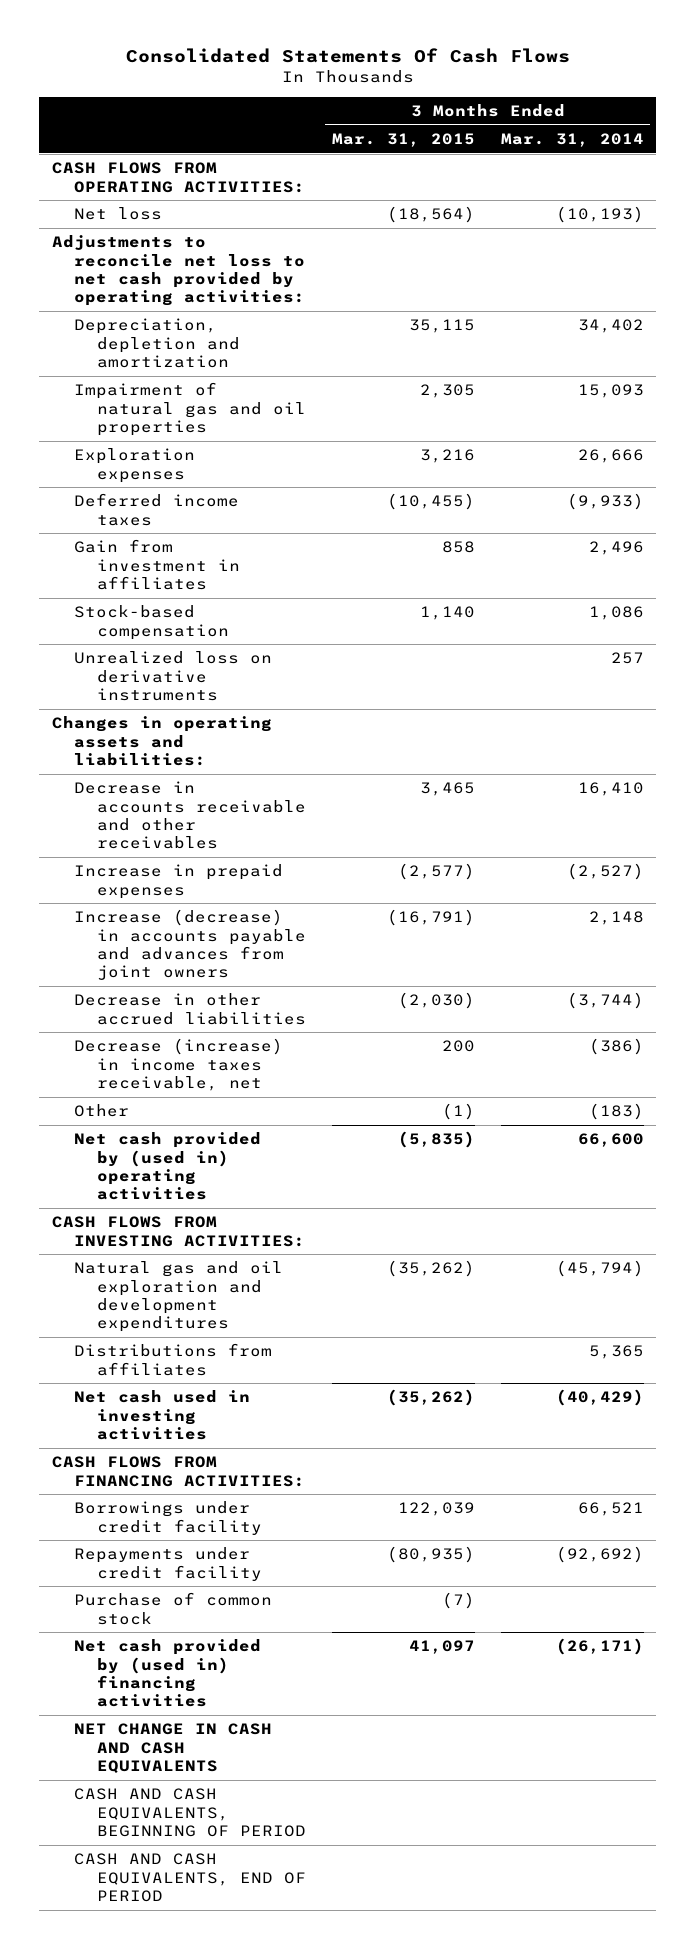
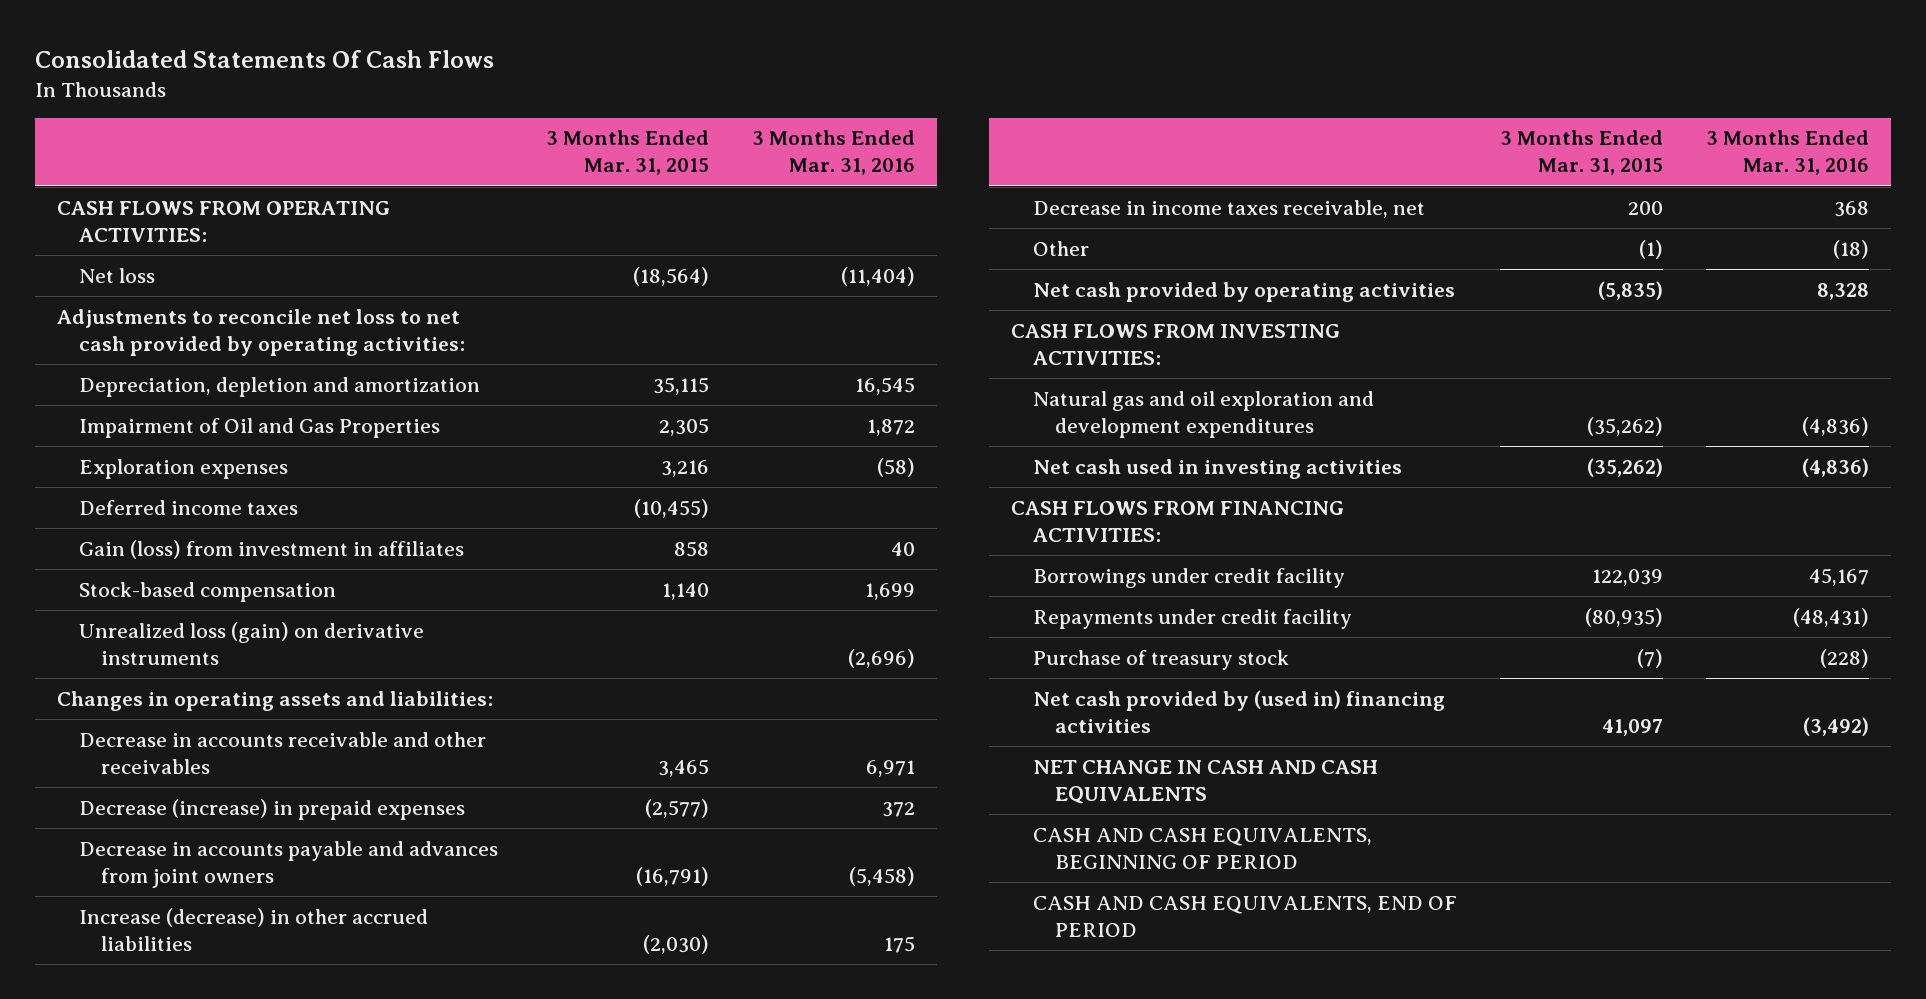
[500,132,644,147] Mar. 31, 2014 -> none
none -> [752,130,916,176] 3 Months Ended Mar. 31, 2016
[74,382,307,437] Impairment of natural gas and oil properties -> [78,417,440,438] Impairment of Oil and Gas Properties
[74,539,241,591] Gain from investment in affiliates -> [78,539,464,559] Gain (loss) from investment in affiliates
[74,651,273,702] Unrealized loss on derivative instruments -> [78,621,424,665] Unrealized loss (gain) on derivative instruments
[74,864,284,899] Increase in prepaid expenses -> [78,798,465,820] Decrease (increase) in prepaid expenses
[74,909,307,981] Increase (decrease) in accounts payable and advances from joint owners -> [78,840,498,888] Decrease in accounts payable and advances from joint owners
[74,993,307,1025] Decrease in other accrued liabilities -> [78,907,428,951] Increase (decrease) in other accrued liabilities
[74,1038,284,1092] Decrease (increase) in income taxes receivable, net -> [1032,199,1425,218] Decrease in income taxes receivable, net
[74,1132,262,1201] Net cash provided by (used in) operating activities -> [1032,281,1455,302] Net cash provided by operating activities
[74,1343,273,1376] Distributions from affiliates -> none
[74,1592,273,1625] Purchase of common stock -> [1032,649,1289,670] Purchase of treasury stock

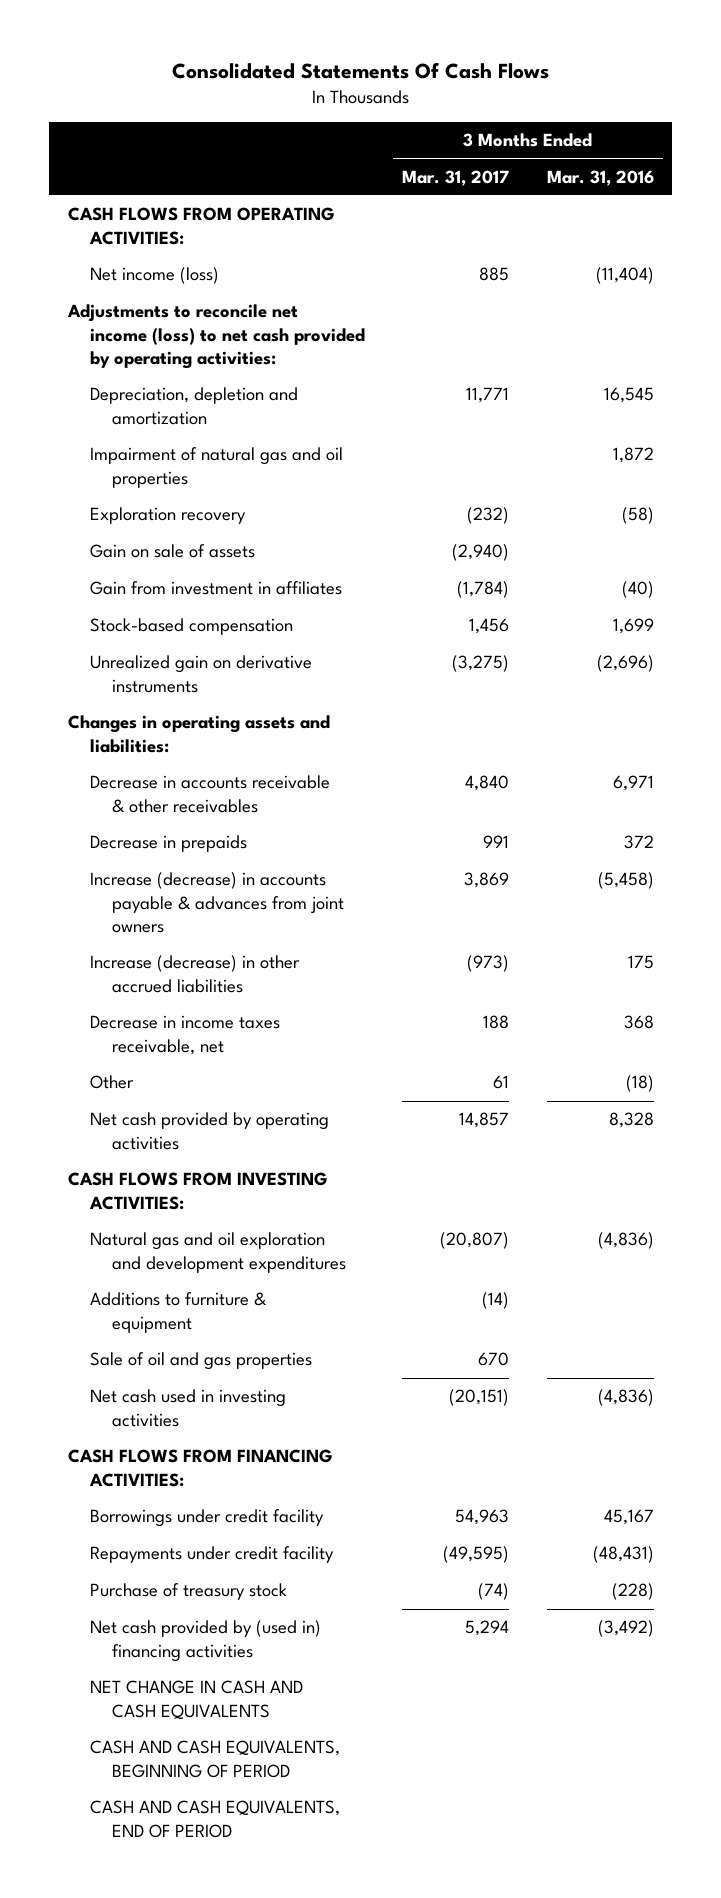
[545,130,709,176] 3 Months Ended Mar. 31, 2015 -> none
none -> [402,169,510,186] Mar. 31, 2017
[78,267,155,283] Net loss -> [89,267,219,285] Net income (loss)
[56,308,465,356] Adjustments to reconcile net loss to net cash provided by operating activities: -> [66,304,365,369] Adjustments to reconcile net income (loss) to net cash provided by operating activities:
[78,458,288,479] Exploration expenses -> none
[78,499,298,515] Deferred income taxes -> none
[78,417,440,438] Impairment of Oil and Gas Properties -> [89,447,343,488] Impairment of natural gas and oil properties
none -> [89,507,246,525] Exploration recovery
none -> [89,544,255,559] Gain on sale of assets
[78,539,464,559] Gain (loss) from investment in affiliates -> [89,581,342,596] Gain from investment in affiliates
[891,541,916,556] 40 -> [621,581,654,599] (40)
[78,621,424,665] Unrealized loss (gain) on derivative instruments -> [89,655,312,693] Unrealized gain on derivative instruments
[78,731,486,774] Decrease in accounts receivable and other receivables -> [89,775,330,813] Decrease in accounts receivable & other receivables
[78,798,465,820] Decrease (increase) in prepaid expenses -> [89,835,247,853] Decrease in prepaids
[78,840,498,888] Decrease in accounts payable and advances from joint owners -> [89,872,344,933] Increase (decrease) in accounts payable & advances from joint owners
none -> [89,1292,267,1333] Additions to furniture & equipment
none -> [89,1352,312,1371] Sale of oil and gas properties

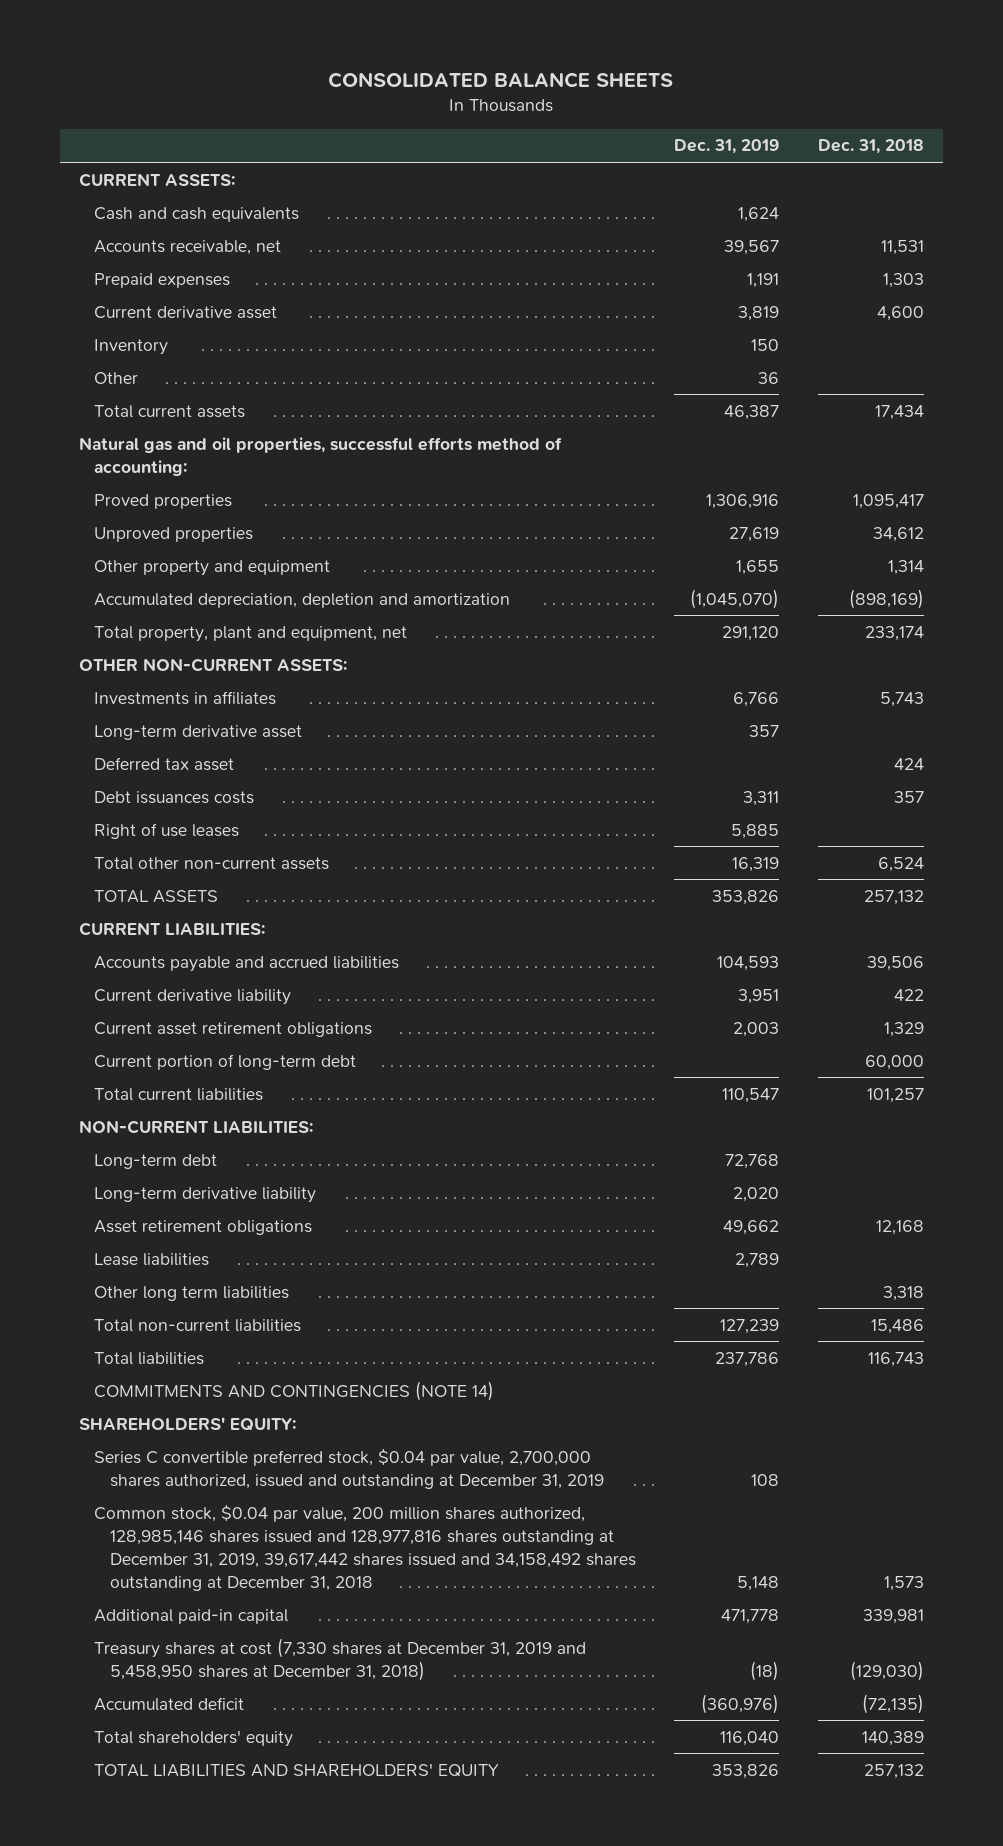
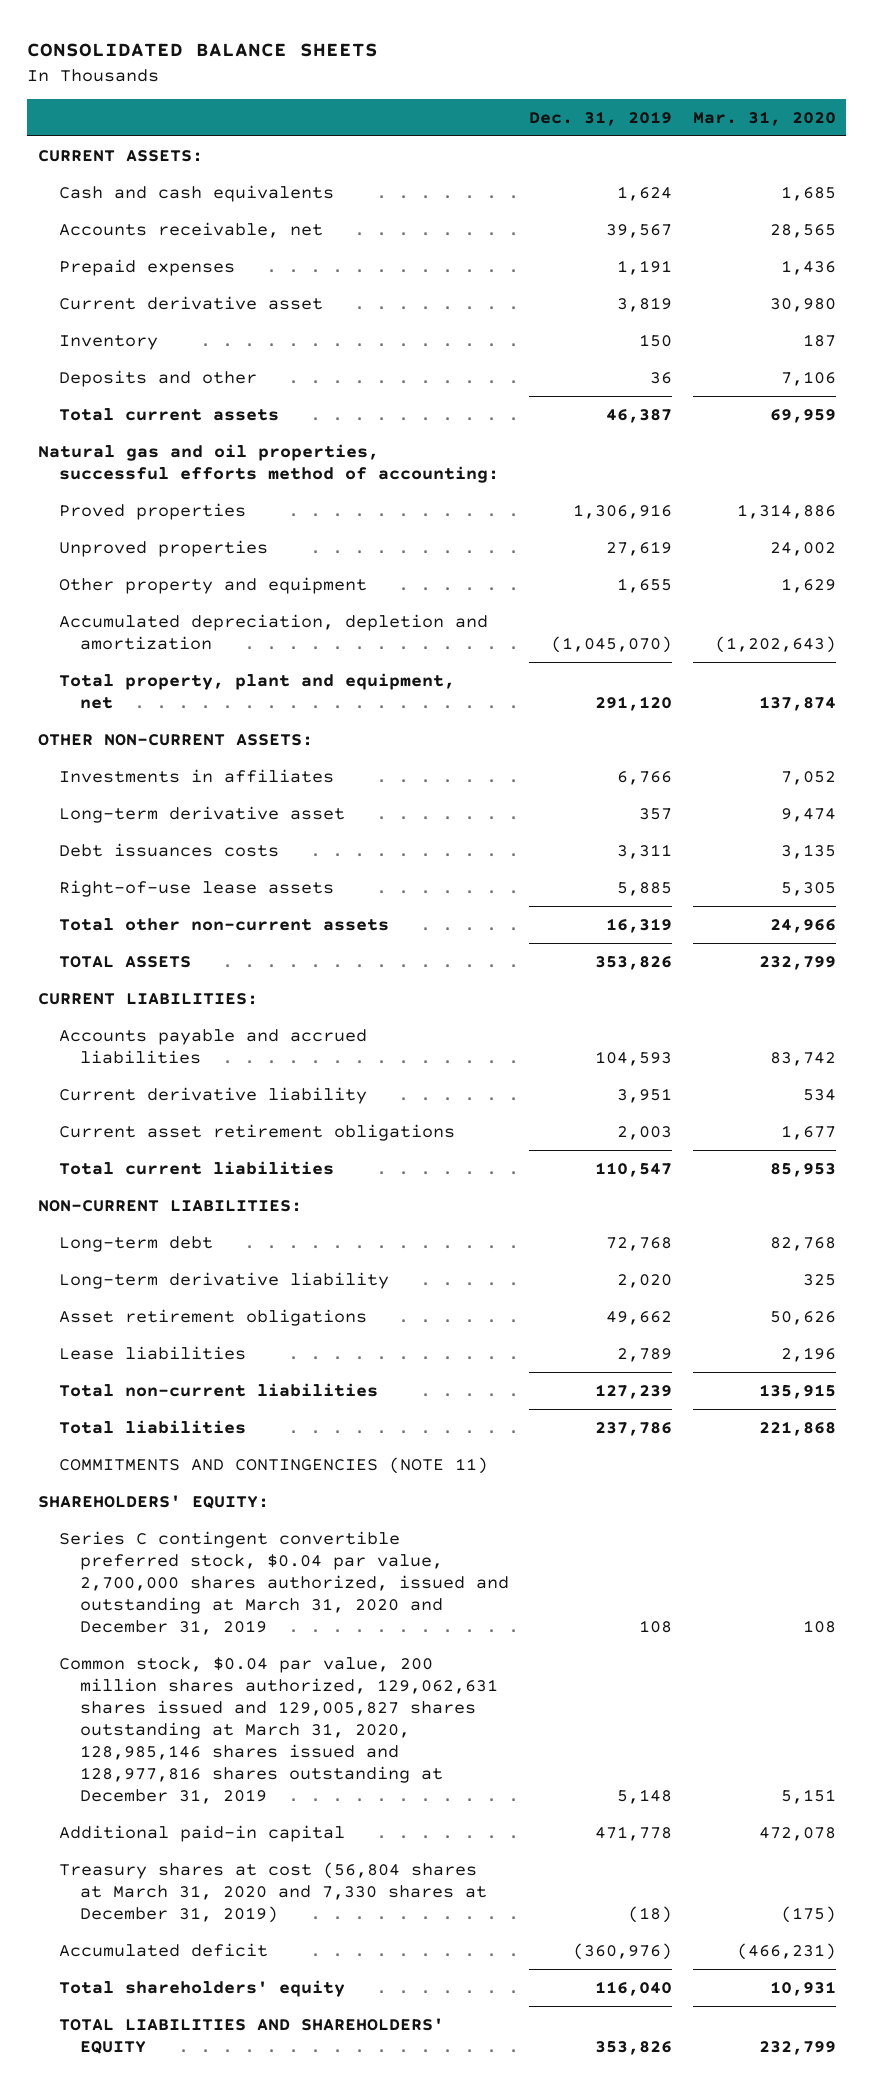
[817,139,924,155] Dec. 31, 2018 -> none
none -> [692,110,836,126] Mar. 31, 2020
[94,371,139,384] Other -> [58,369,257,387] Deposits and other
[94,756,235,771] Deferred tax asset -> none
[94,822,240,839] Right of use leases -> [58,879,334,897] Right-of-use lease assets
[94,1053,357,1070] Current portion of long-term debt -> none
[94,1285,290,1301] Other long term liabilities -> none
[94,1380,495,1401] COMMITMENTS AND CONTINGENCIES (NOTE 14) -> [58,1456,488,1474] COMMITMENTS AND CONTINGENCIES (NOTE 11)
[94,1448,604,1489] Series C convertible preferred stock, $0.04 par value, 2,700,000 shares authorized, issued and outstanding at December 31, 2019 -> [58,1530,509,1636] Series C contingent convertible preferred stock, $0.04 par value, 2,700,000 shares authorized, issued and outstanding at March 31, 2020 and December 31, 2019
[94,1504,636,1591] Common stock, $0.04 par value, 200 million shares authorized, 128,985,146 shares issued and 128,977,816 shares outstanding at December 31, 2019, 39,617,442 shares issued and 34,158,492 shares outstanding at December 31, 2018 -> [58,1656,498,1805] Common stock, $0.04 par value, 200 million shares authorized, 129,062,631 shares issued and 129,005,827 shares outstanding at March 31, 2020, 128,985,146 shares issued and 128,977,816 shares outstanding at December 31, 2019
[94,1637,587,1681] Treasury shares at cost (7,330 shares at December 31, 2019 and 5,458,950 shares at December 31, 2018) -> [58,1861,487,1923] Treasury shares at cost (56,804 shares at March 31, 2020 and 7,330 shares at December 31, 2019)

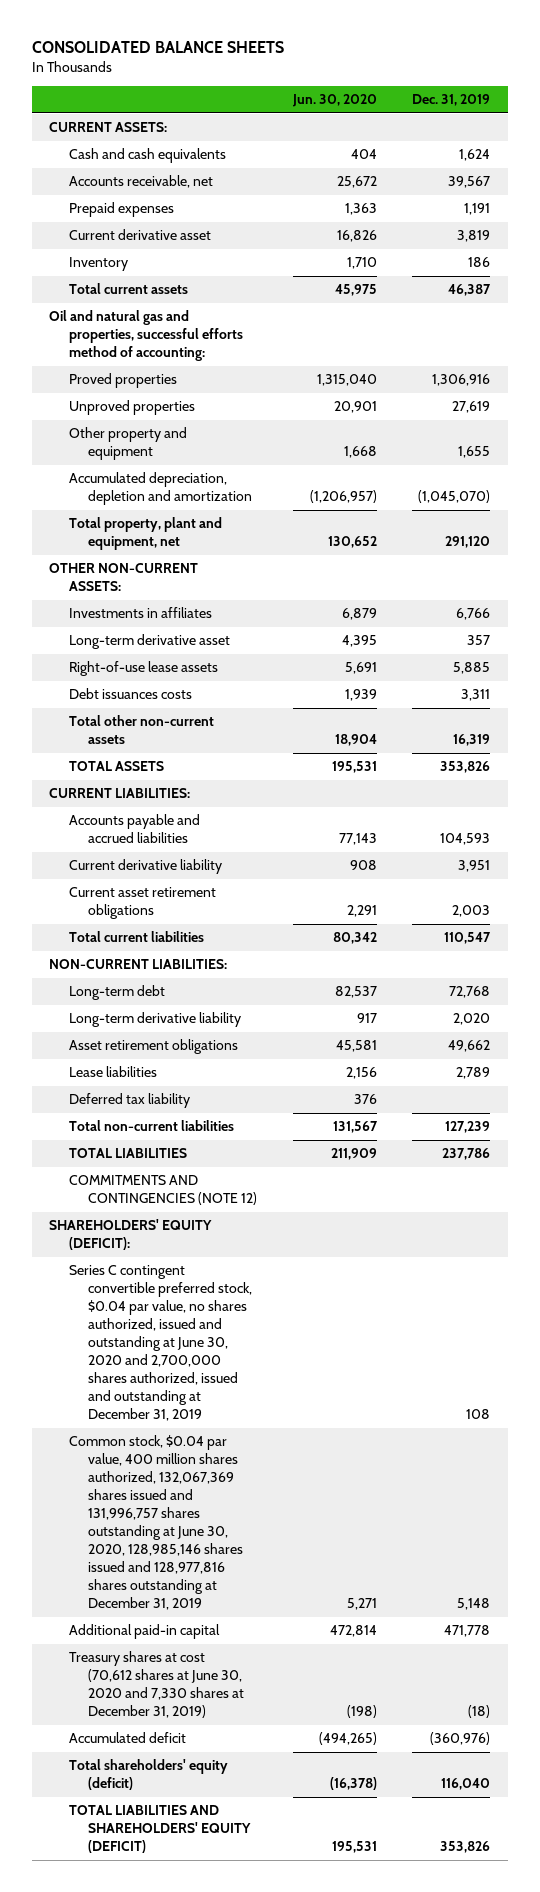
[692,110,836,126] Mar. 31, 2020 -> none
none -> [291,94,377,108] Jun. 30, 2020
[58,369,257,387] Deposits and other -> none
[639,333,673,347] 150 -> [468,257,491,268] 186
[37,443,499,483] Natural gas and oil properties, successful efforts method of accounting: -> [49,310,243,362] Oil and natural gas and properties, successful efforts method of accounting:
[58,842,279,857] Debt issuances costs -> [68,688,192,700] Debt issuances costs
none -> [68,1093,190,1109] Deferred tax liability
[58,1419,246,1434] Total liabilities -> [68,1148,187,1159] TOTAL LIABILITIES
[58,1456,488,1474] COMMITMENTS AND CONTINGENCIES (NOTE 11) -> [68,1175,258,1206] COMMITMENTS AND CONTINGENCIES (NOTE 12)
[37,1494,269,1509] SHAREHOLDERS' EQUITY: -> [49,1219,213,1251] SHAREHOLDERS' EQUITY (DEFICIT):
[58,1530,509,1636] Series C contingent convertible preferred stock, $0.04 par value, 2,700,000 shares authorized, issued and outstanding at March 31, 2020 and December 31, 2019 -> [68,1265,253,1422] Series C contingent convertible preferred stock, $0.04 par value, no shares authorized, issued and outstanding at June 30, 2020 and 2,700,000 shares authorized, issued and outstanding at December 31, 2019
[58,1656,498,1805] Common stock, $0.04 par value, 200 million shares authorized, 129,062,631 shares issued and 129,005,827 shares outstanding at March 31, 2020, 128,985,146 shares issued and 128,977,816 shares outstanding at December 31, 2019 -> [68,1435,244,1611] Common stock, $0.04 par value, 400 million shares authorized, 132,067,369 shares issued and 131,996,757 shares outstanding at June 30, 2020, 128,985,146 shares issued and 128,977,816 shares outstanding at December 31, 2019
[58,1861,487,1923] Treasury shares at cost (56,804 shares at March 31, 2020 and 7,330 shares at December 31, 2019) -> [68,1651,245,1719] Treasury shares at cost (70,612 shares at June 30, 2020 and 7,330 shares at December 31, 2019)
[58,1979,345,1997] Total shareholders' equity -> [68,1759,228,1791] Total shareholders' equity (deficit)
[58,2017,444,2054] TOTAL LIABILITIES AND SHAREHOLDERS' EQUITY -> [68,1805,252,1854] TOTAL LIABILITIES AND SHAREHOLDERS' EQUITY (DEFICIT)

